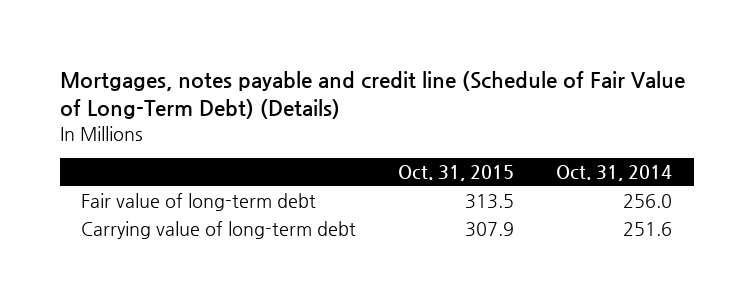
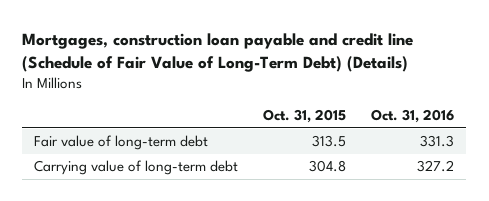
[59,71,685,120] Mortgages, notes payable and credit line (Schedule of Fair Value of Long-Term Debt) (Details) -> [22,33,414,73] Mortgages, construction loan payable and credit line (Schedule of Fair Value of Long-Term Debt) (Details)
[556,164,673,181] Oct. 31, 2014 -> none
none -> [371,109,455,124] Oct. 31, 2016
[465,222,515,238] 307.9 -> [309,160,347,173] 304.8

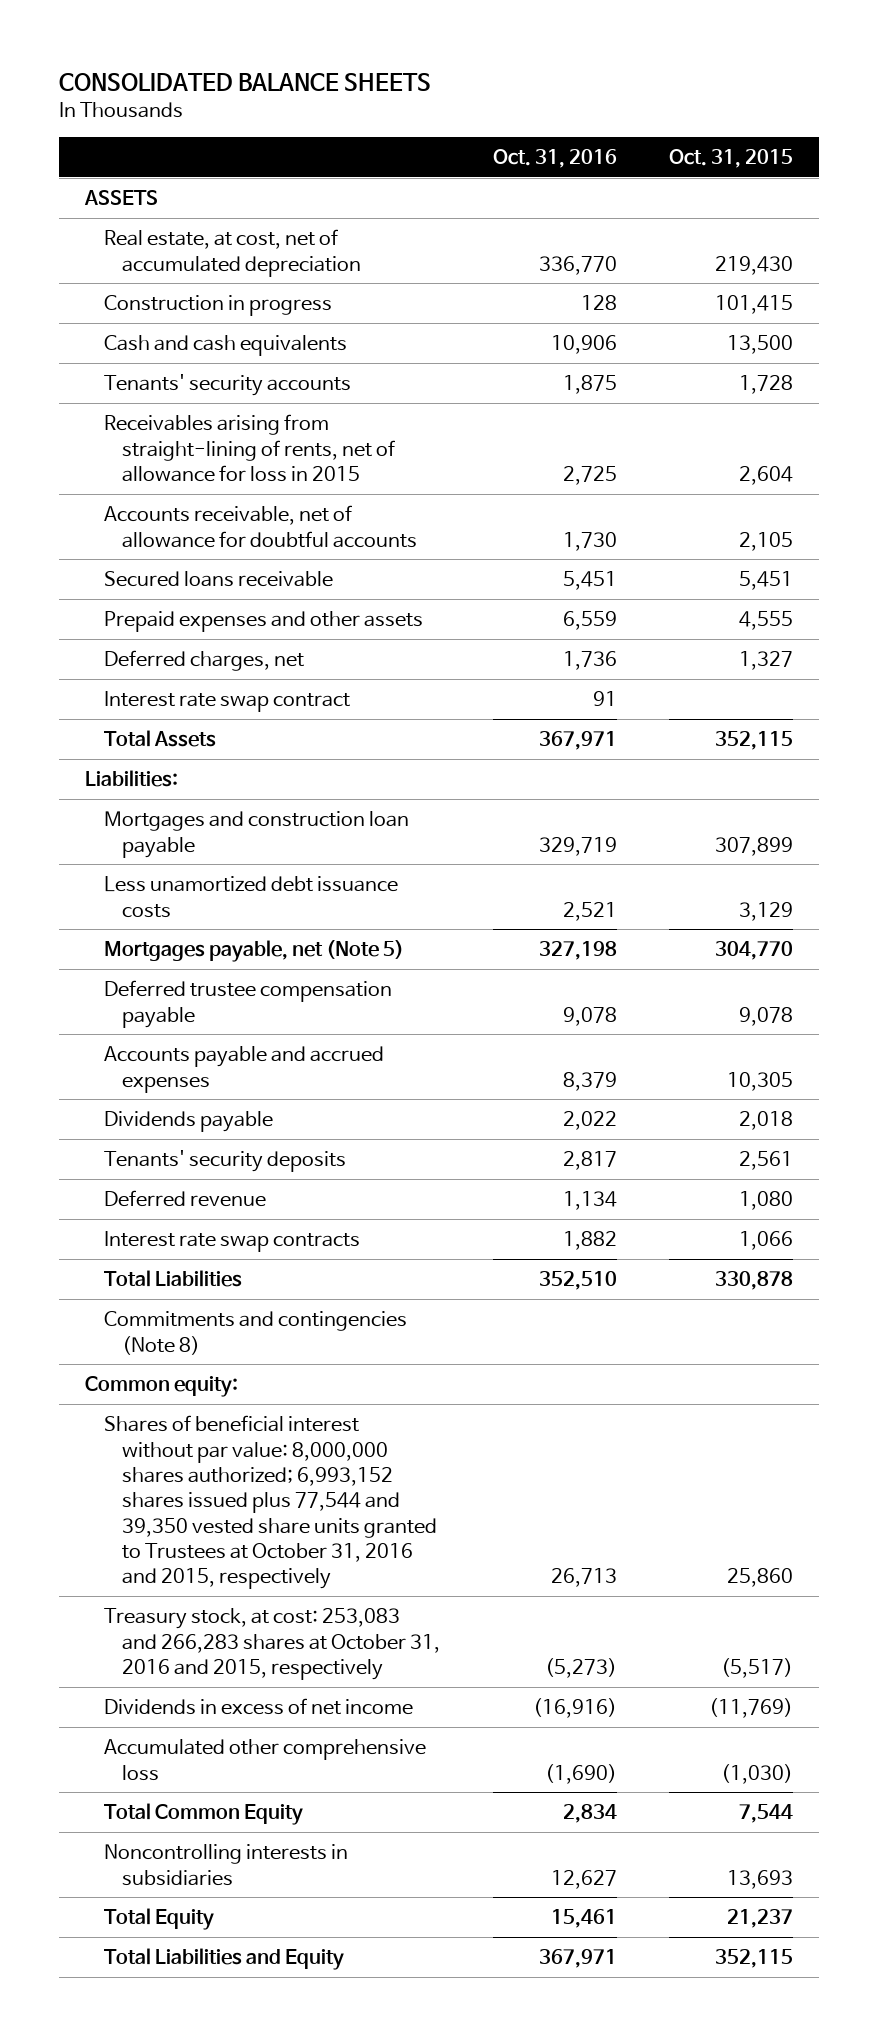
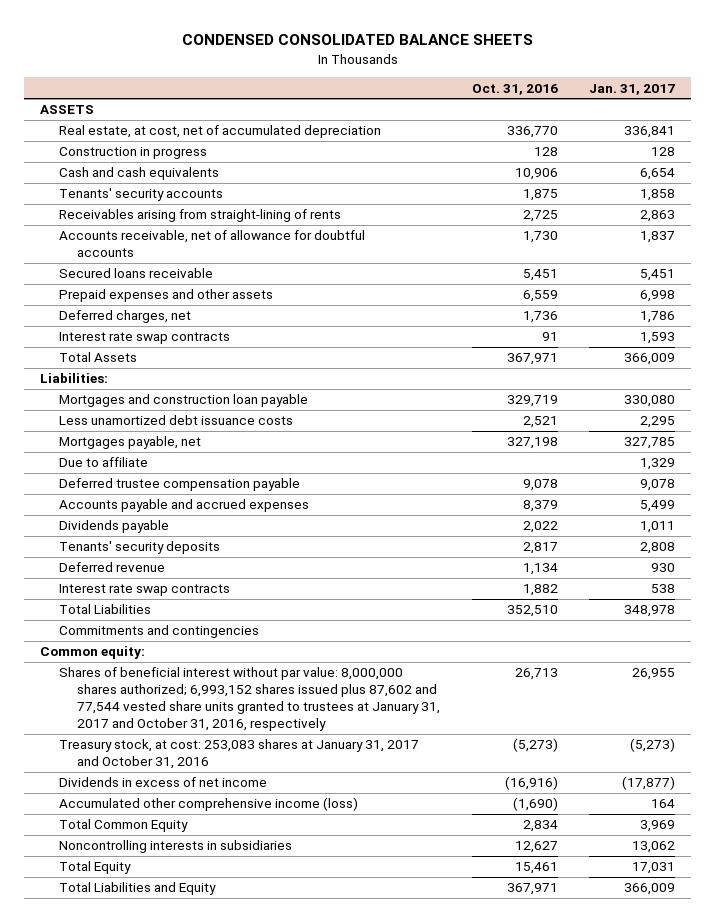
[59,73,432,92] CONSOLIDATED BALANCE SHEETS -> [181,34,533,46] CONDENSED CONSOLIDATED BALANCE SHEETS
[669,149,794,169] Oct. 31, 2015 -> none
none -> [589,83,676,95] Jan. 31, 2017
[103,414,396,482] Receivables arising from straight-lining of rents, net of allowance for loss in 2015 -> [58,209,341,223] Receivables arising from straight-lining of rents
[103,691,350,713] Interest rate swap contract -> [58,332,230,345] Interest rate swap contracts
[103,940,404,963] Mortgages payable, net (Note 5) -> [58,436,201,450] Mortgages payable, net
none -> [58,457,148,468] Due to affiliate
[103,1311,407,1355] Commitments and contingencies (Note 8) -> [58,625,259,639] Commitments and contingencies
[103,1415,438,1590] Shares of beneficial interest without par value: 8,000,000 shares authorized; 6,993,152 shares issued plus 77,544 and 39,350 vested share units granted to Trustees at October 31, 2016 and 2015, respectively -> [58,667,441,732] Shares of beneficial interest without par value: 8,000,000 shares authorized; 6,993,152 shares issued plus 87,602 and 77,544 vested share units granted to trustees at January 31, 2017 and October 31, 2016, respectively
[103,1608,441,1680] Treasury stock, at cost: 253,083 and 266,283 shares at October 31, 2016 and 2015, respectively -> [58,739,419,770] Treasury stock, at cost: 253,083 shares at January 31, 2017 and October 31, 2016
[103,1739,426,1781] Accumulated other comprehensive loss -> [58,797,358,812] Accumulated other comprehensive income (loss)

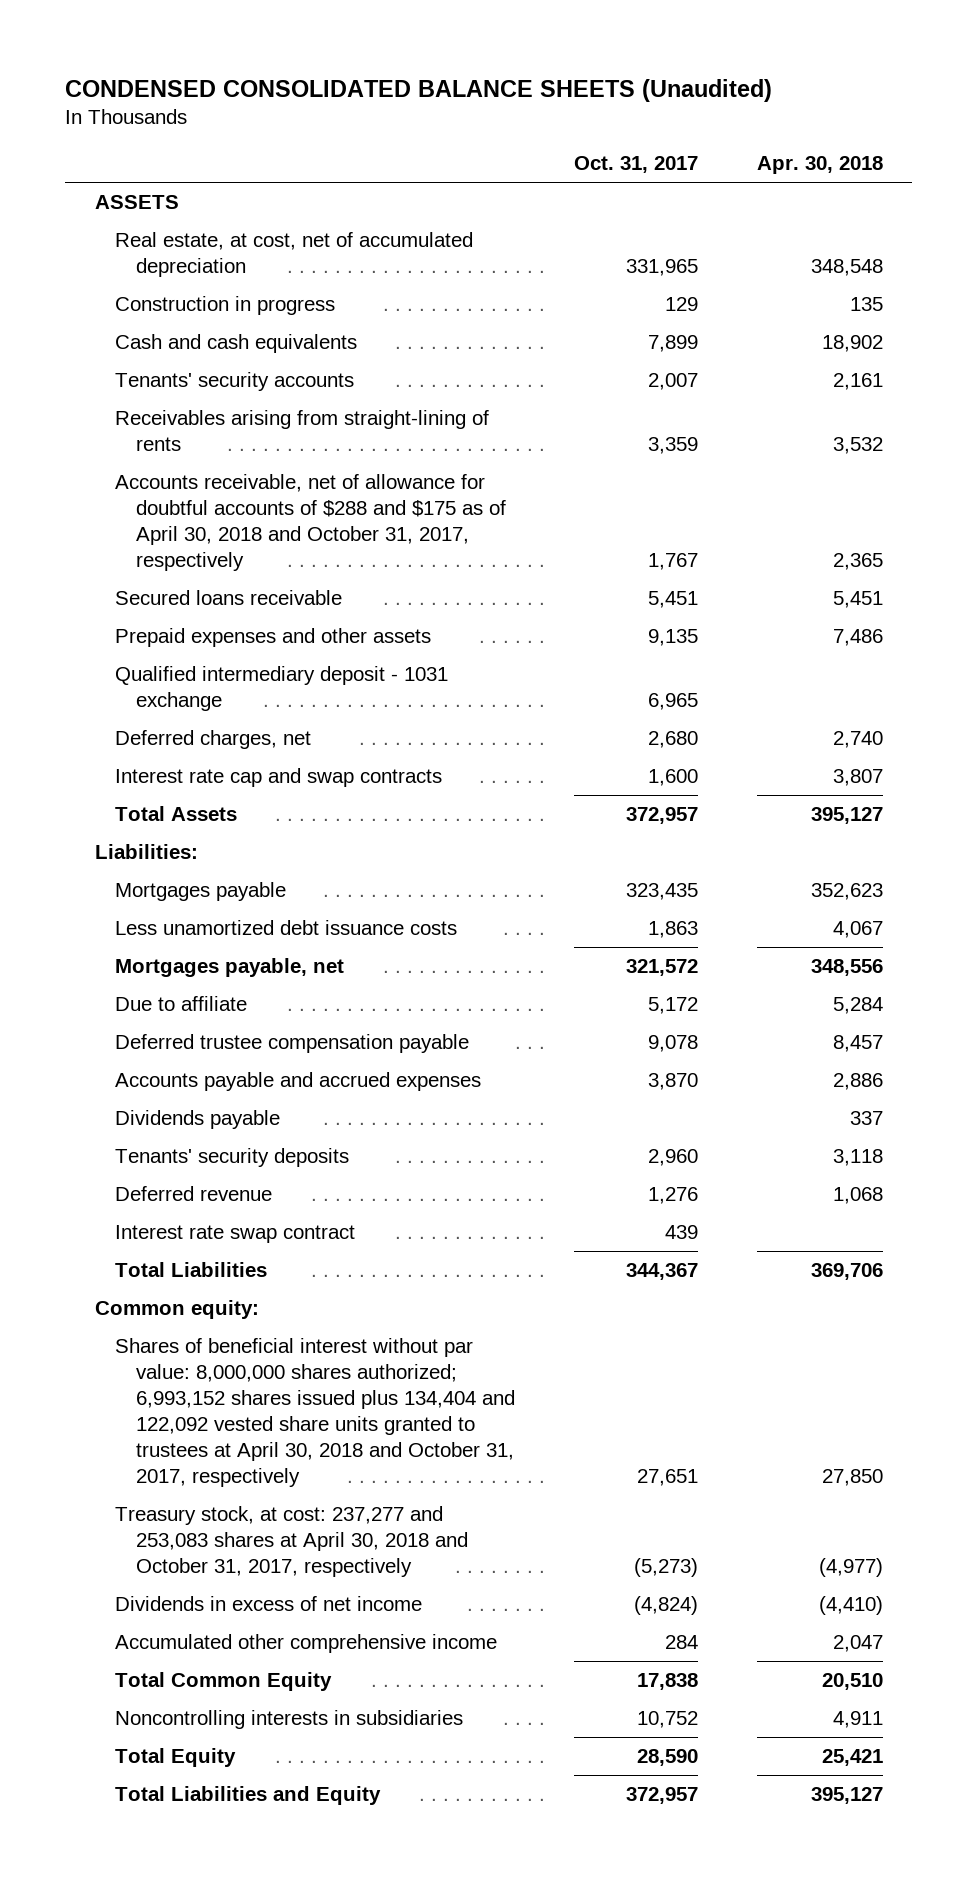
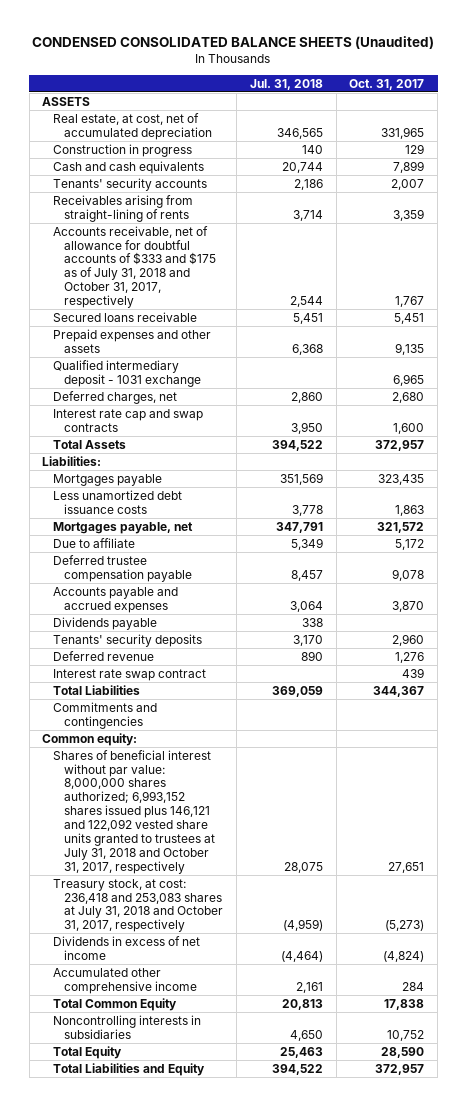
[756,156,883,175] Apr. 30, 2018 -> none
none -> [249,78,323,90] Jul. 31, 2018
[115,474,507,571] Accounts receivable, net of allowance for doubtful accounts of $288 and $175 as of April 30, 2018 and October 31, 2017, respectively -> [53,225,217,309] Accounts receivable, net of allowance for doubtful accounts of $333 and $175 as of July 31, 2018 and October 31, 2017, respectively
none -> [53,701,158,729] Commitments and contingencies
[115,1338,516,1487] Shares of beneficial interest without par value: 8,000,000 shares authorized; 6,993,152 shares issued plus 134,404 and 122,092 vested share units granted to trustees at April 30, 2018 and October 31, 2017, respectively -> [53,749,216,874] Shares of beneficial interest without par value: 8,000,000 shares authorized; 6,993,152 shares issued plus 146,121 and 122,092 vested share units granted to trustees at July 31, 2018 and October 31, 2017, respectively
[115,1506,469,1577] Treasury stock, at cost: 237,277 and 253,083 shares at April 30, 2018 and October 31, 2017, respectively -> [53,878,224,933] Treasury stock, at cost: 236,418 and 253,083 shares at July 31, 2018 and October 31, 2017, respectively

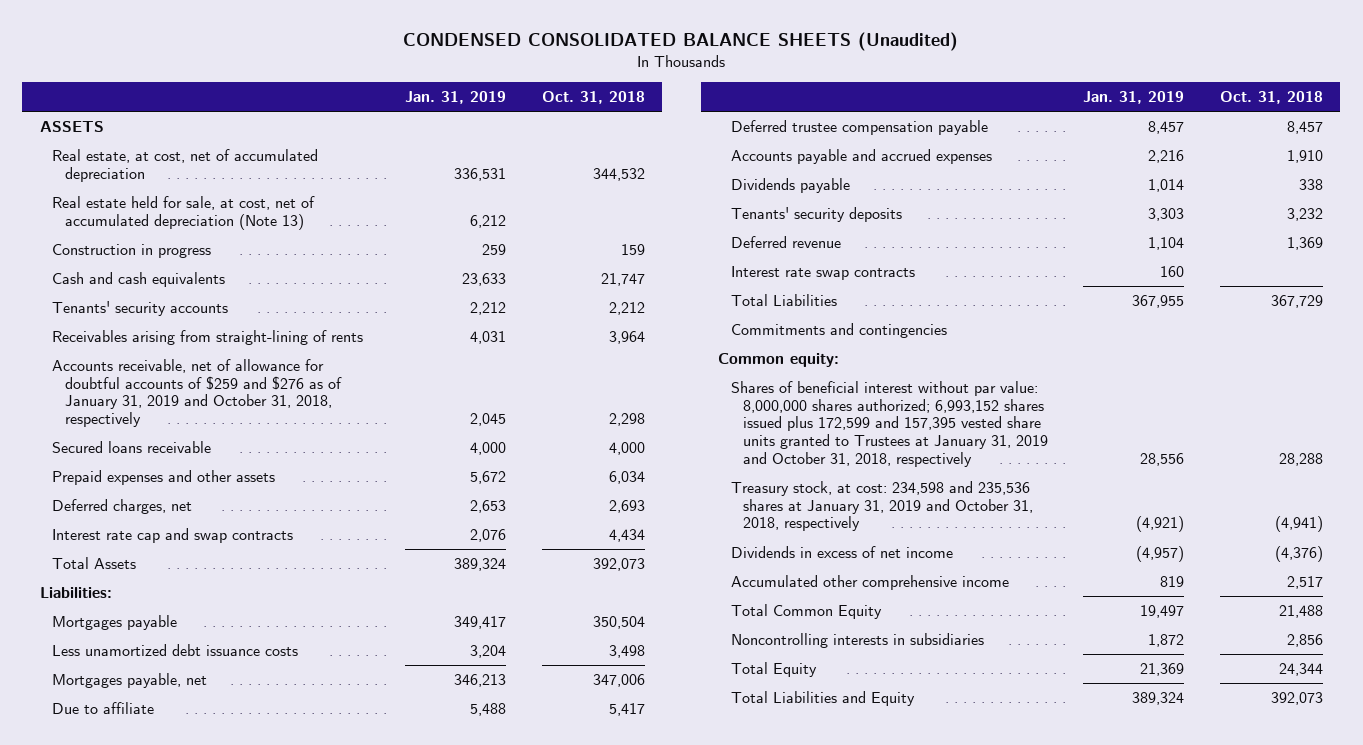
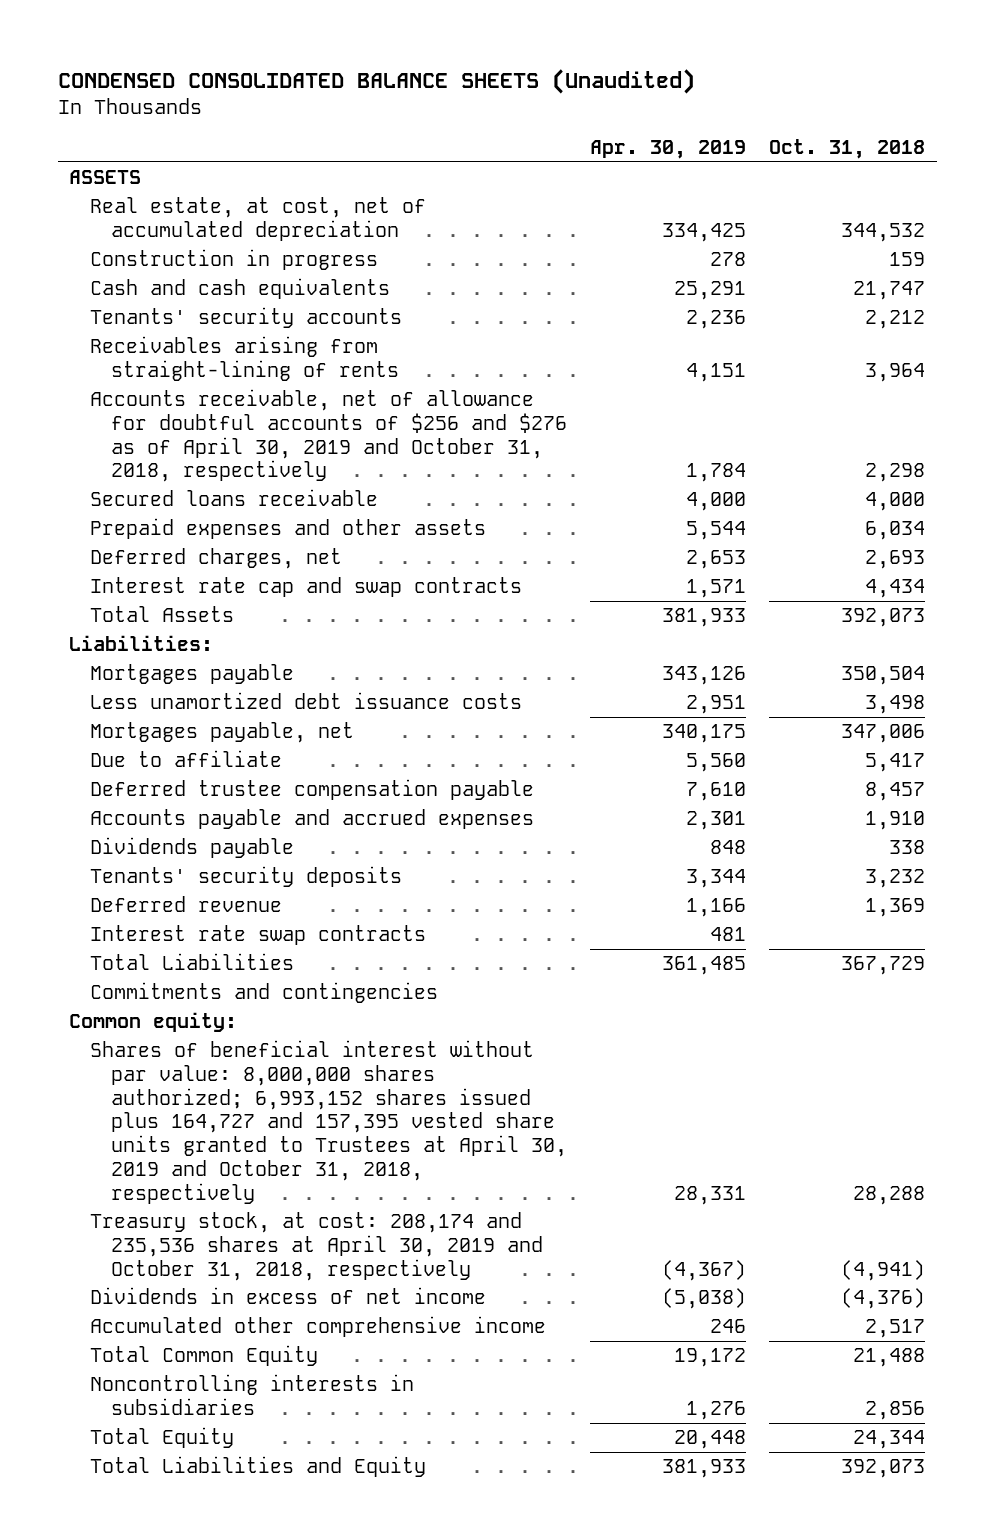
[405,90,507,104] Jan. 31, 2019 -> none
none -> [590,140,747,160] Apr. 30, 2019
[52,195,316,230] Real estate held for sale, at cost, net of accumulated depreciation (Note 13) -> none
[52,358,342,428] Accounts receivable, net of allowance for doubtful accounts of $259 and $276 as of January 31, 2019 and October 31, 2018, respectively -> [90,389,568,483] Accounts receivable, net of allowance for doubtful accounts of $256 and $276 as of April 30, 2019 and October 31, 2018, respectively
[730,380,1049,467] Shares of beneficial interest without par value: 8,000,000 shares authorized; 6,993,152 shares issued plus 172,599 and 157,395 vested share units granted to Trustees at January 31, 2019 and October 31, 2018, respectively -> [90,1040,568,1204] Shares of beneficial interest without par value: 8,000,000 shares authorized; 6,993,152 shares issued plus 164,727 and 157,395 vested share units granted to Trustees at April 30, 2019 and October 31, 2018, respectively
[730,480,1034,532] Treasury stock, at cost: 234,598 and 235,536 shares at January 31, 2019 and October 31, 2018, respectively -> [90,1212,544,1281] Treasury stock, at cost: 208,174 and 235,536 shares at April 30, 2019 and October 31, 2018, respectively

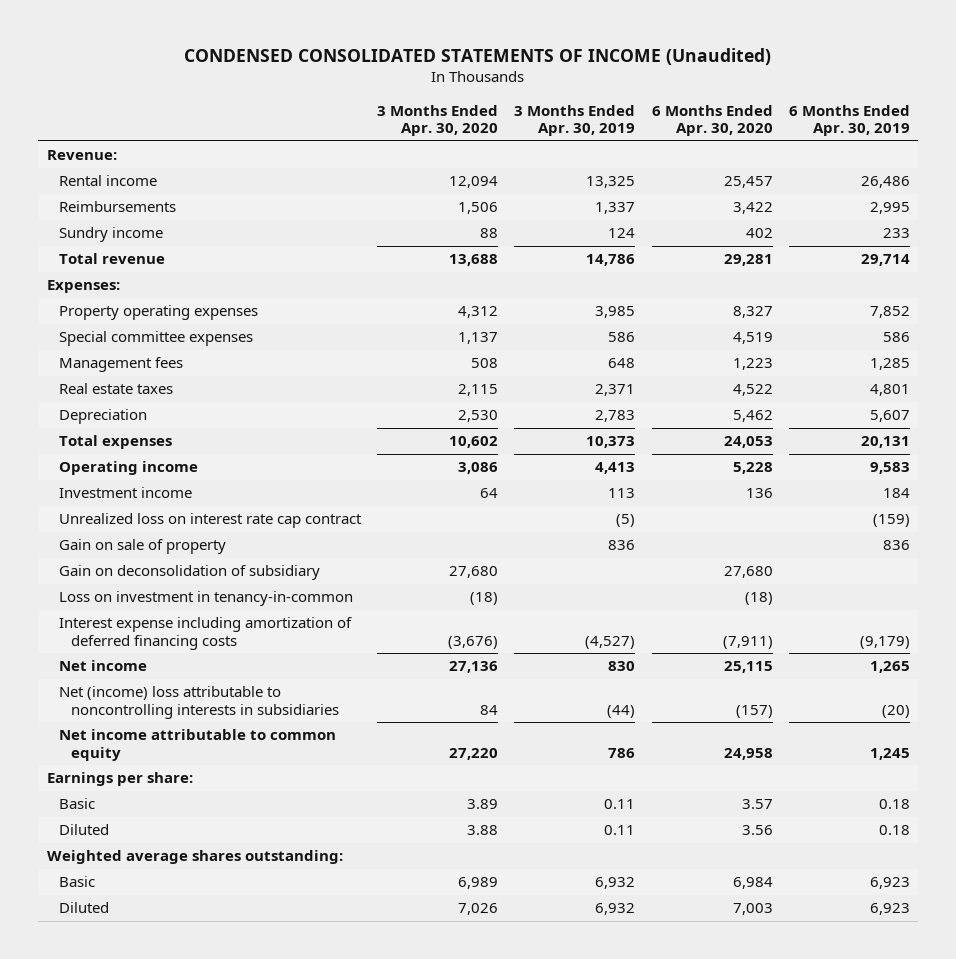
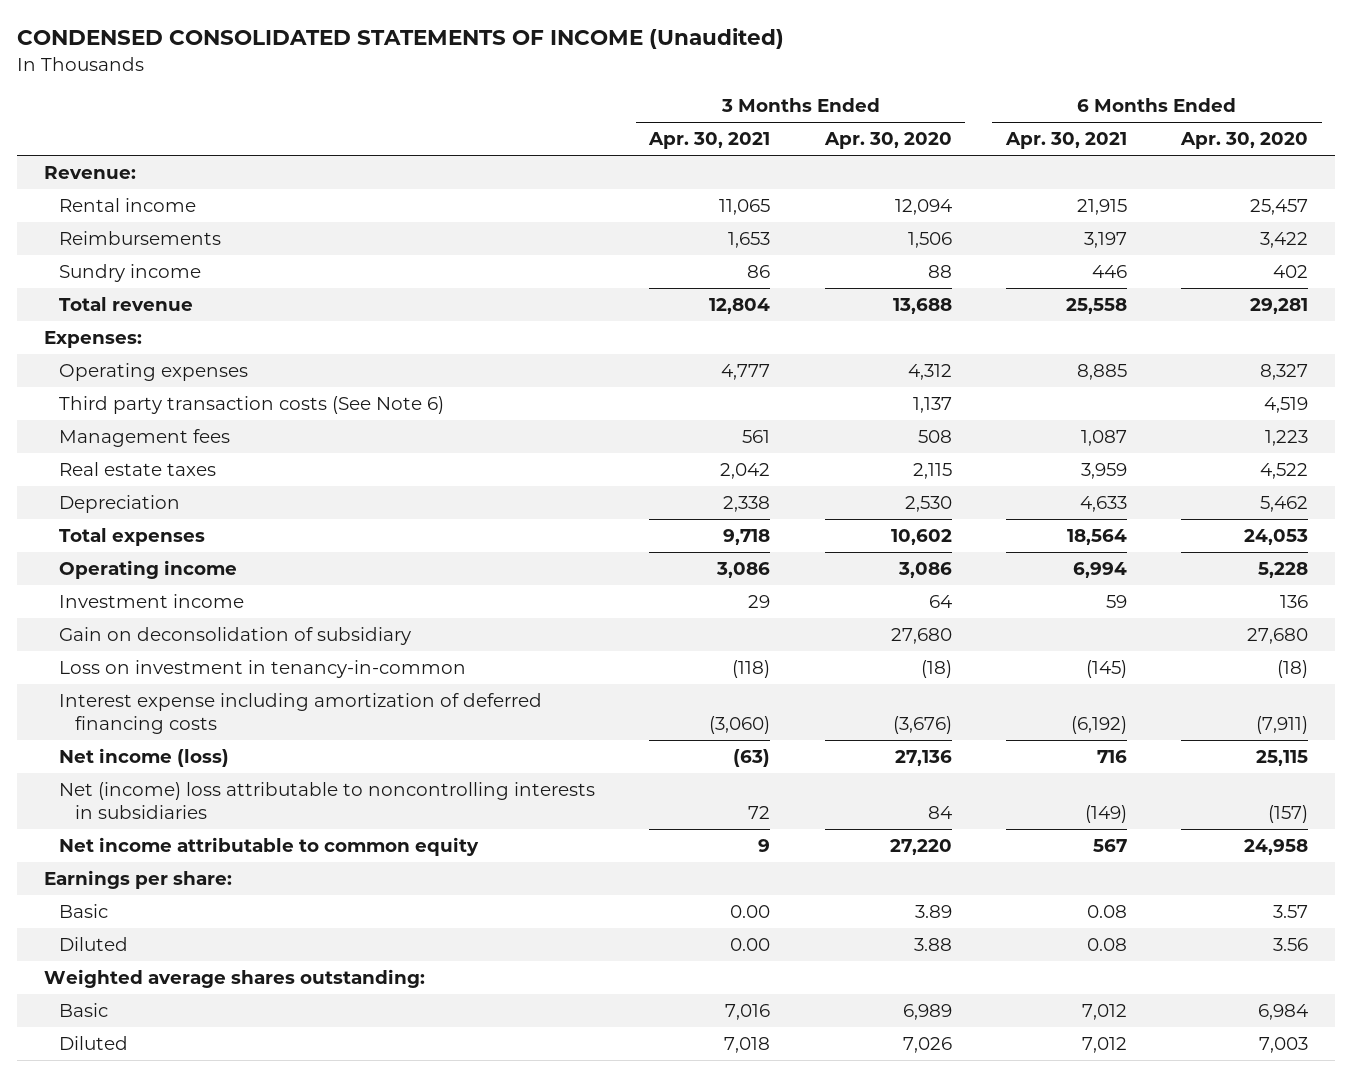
[514,104,636,137] 3 Months Ended Apr. 30, 2019 -> none
[788,104,910,137] 6 Months Ended Apr. 30, 2019 -> none
none -> [648,132,771,150] Apr. 30, 2021
none -> [1004,132,1127,150] Apr. 30, 2021
[58,305,258,321] Property operating expenses -> [59,363,249,382] Operating expenses
[58,331,253,347] Special committee expenses -> [59,396,445,415] Third party transaction costs (See Note 6)
[58,513,362,529] Unrealized loss on interest rate cap contract -> none
[58,539,226,555] Gain on sale of property -> none
[58,660,147,672] Net income -> [59,748,230,768] Net income (loss)

